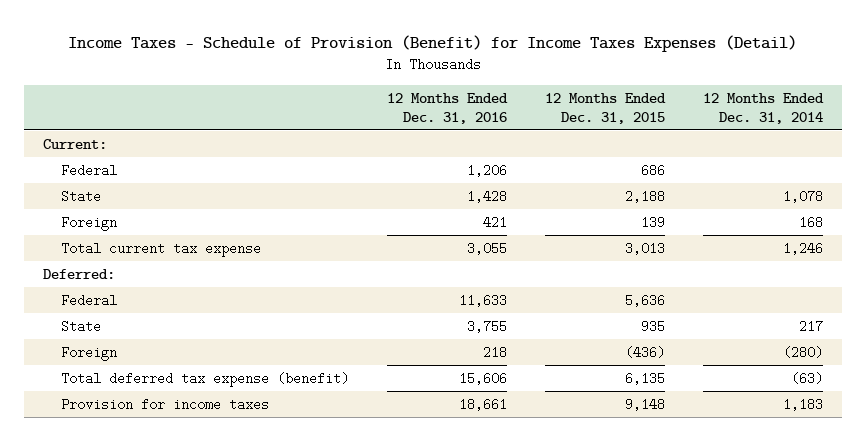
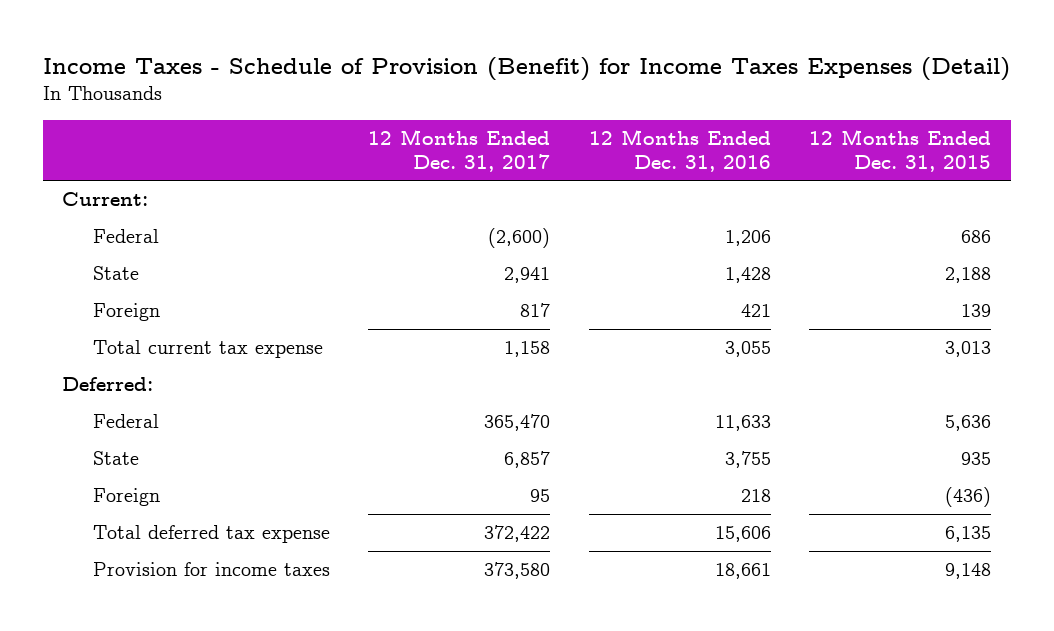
[703,92,825,124] 12 Months Ended Dec. 31, 2014 -> none
none -> [368,129,551,172] 12 Months Ended Dec. 31, 2017
[61,371,350,387] Total deferred tax expense (benefit) -> [92,525,330,544] Total deferred tax expense

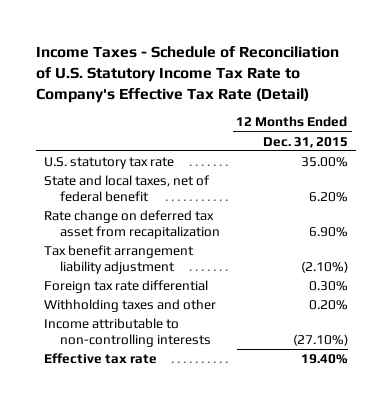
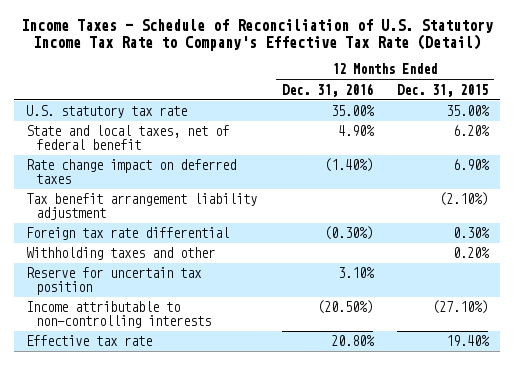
none -> [281,82,373,97] Dec. 31, 2016
[43,210,221,239] Rate change on deferred tax asset from recapitalization -> [26,159,237,184] Rate change impact on deferred taxes
none -> [26,267,203,295] Reserve for uncertain tax position

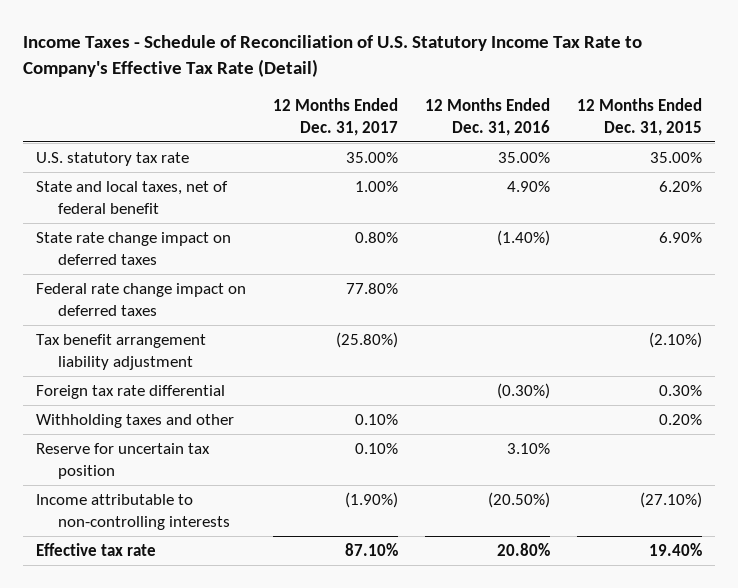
none -> [273,98,399,136] 12 Months Ended Dec. 31, 2017
[26,159,237,184] Rate change impact on deferred taxes -> [36,232,232,265] State rate change impact on deferred taxes
none -> [36,283,247,316] Federal rate change impact on deferred taxes

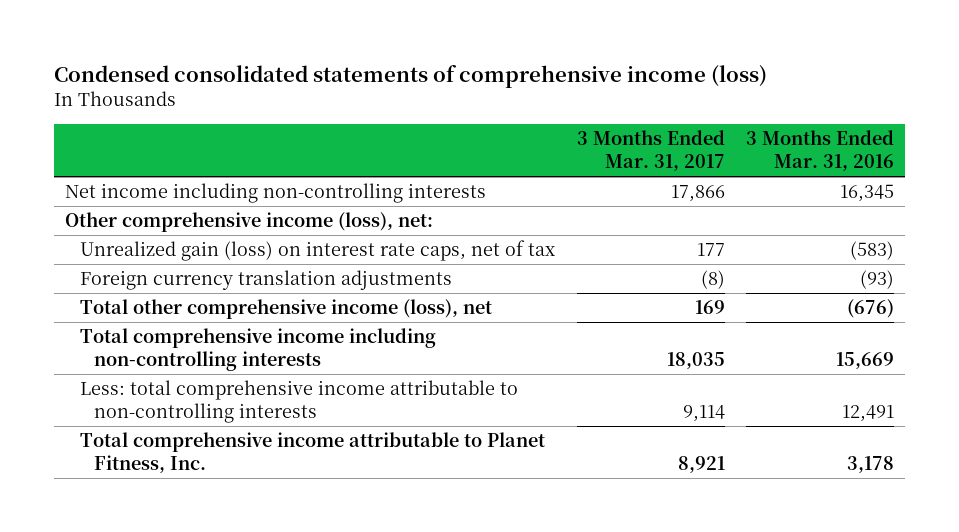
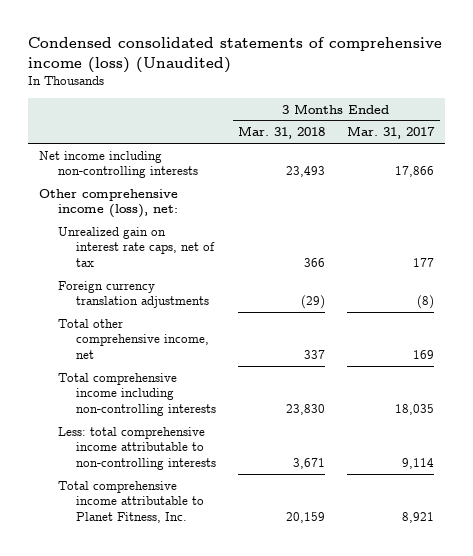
[54,65,768,89] Condensed consolidated statements of comprehensive income (loss) -> [28,37,443,73] Condensed consolidated statements of comprehensive income (loss) (Unaudited)
[746,130,895,172] 3 Months Ended Mar. 31, 2016 -> none
none -> [238,126,326,140] Mar. 31, 2018
[79,240,555,262] Unrealized gain (loss) on interest rate caps, net of tax -> [57,226,216,267] Unrealized gain on interest rate caps, net of tax
[79,299,492,320] Total other comprehensive income (loss), net -> [57,318,210,359] Total other comprehensive income, net

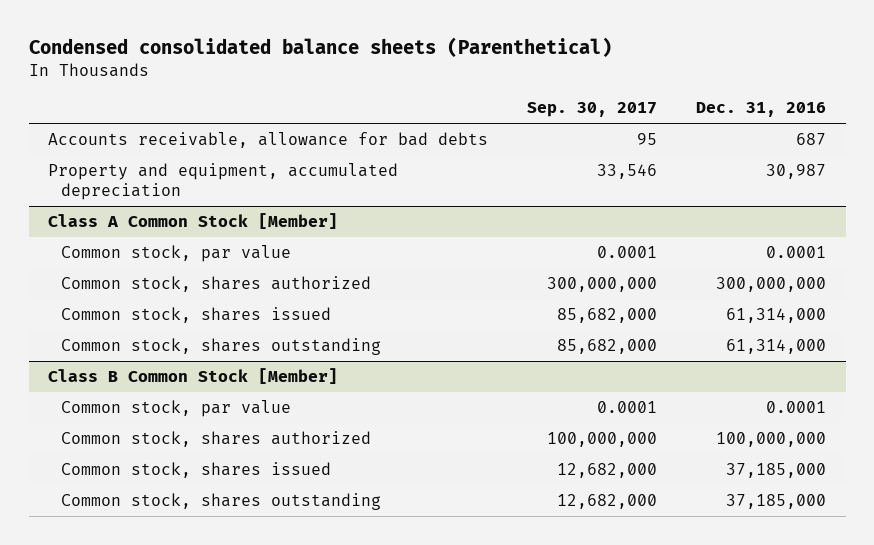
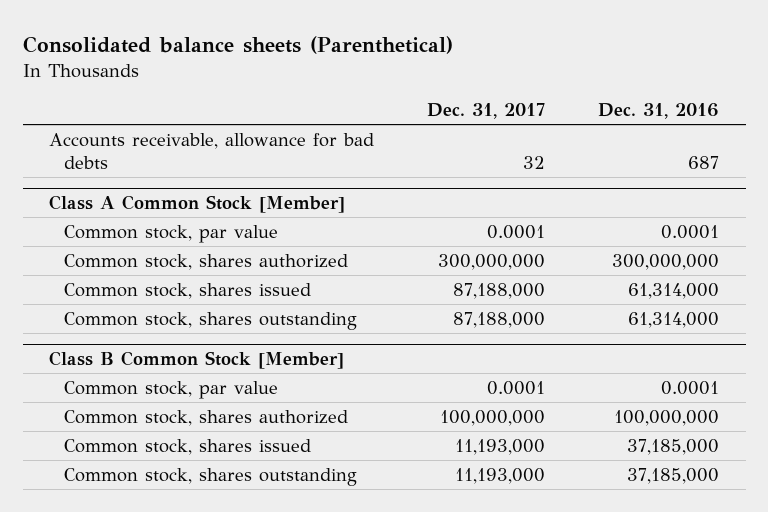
[28,36,612,57] Condensed consolidated balance sheets (Parenthetical) -> [22,35,453,54] Consolidated balance sheets (Parenthetical)
[527,102,658,118] Sep. 30, 2017 -> none
none -> [427,103,546,120] Dec. 31, 2017
[48,163,399,201] Property and equipment, accumulated depreciation -> none

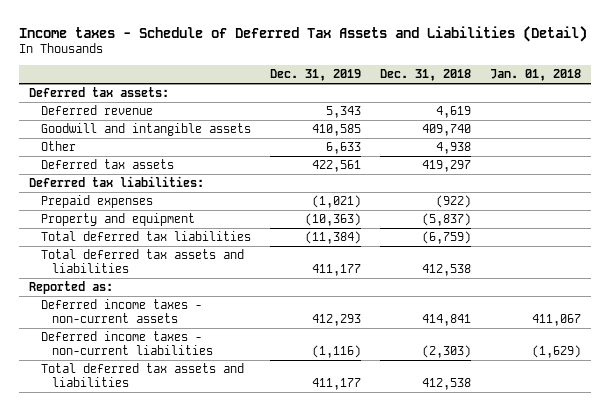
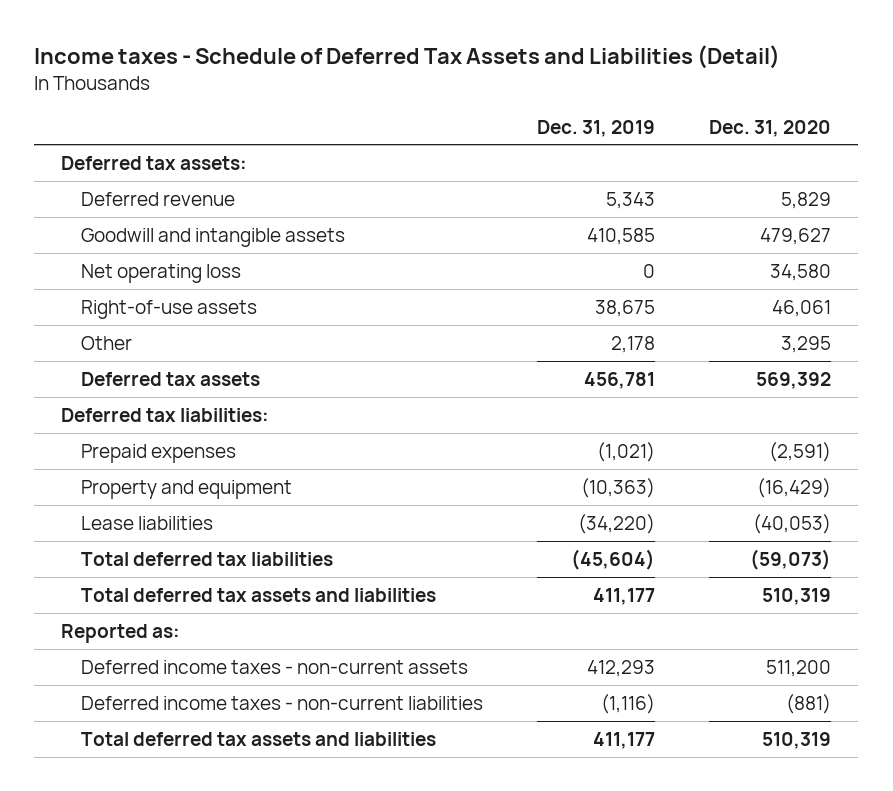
[379,69,471,82] Dec. 31, 2018 -> none
[490,69,582,82] Jan. 01, 2018 -> none
none -> [709,119,832,137] Dec. 31, 2020
none -> [80,263,241,283] Net operating loss
none -> [80,299,257,319] Right-of-use assets
[325,142,361,155] 6,633 -> [610,335,655,353] 2,178
[311,160,361,173] 422,561 -> [583,371,655,389] 456,781
none -> [80,515,213,530] Lease liabilities
[304,231,361,245] (11,384) -> [570,548,655,570] (45,604)

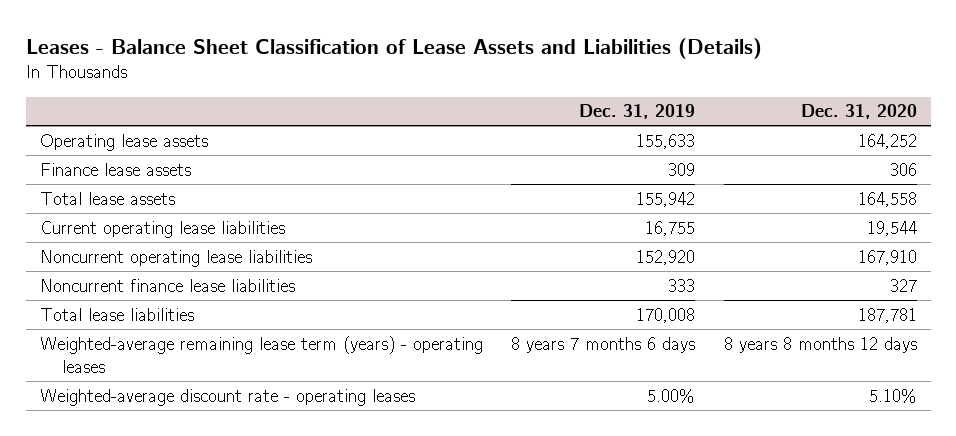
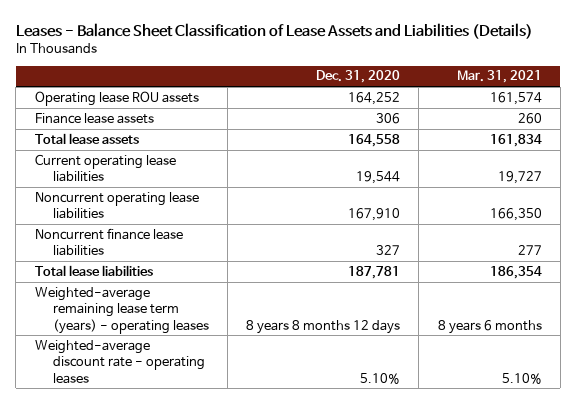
[579,104,696,120] Dec. 31, 2019 -> none
none -> [456,70,542,84] Mar. 31, 2021
[39,133,208,151] Operating lease assets -> [34,90,199,106] Operating lease ROU assets

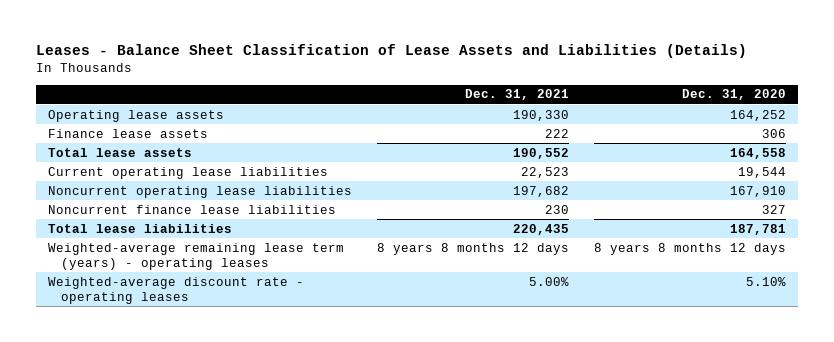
[456,70,542,84] Mar. 31, 2021 -> none
none -> [464,89,569,101] Dec. 31, 2021
[34,90,199,106] Operating lease ROU assets -> [48,109,225,122] Operating lease assets

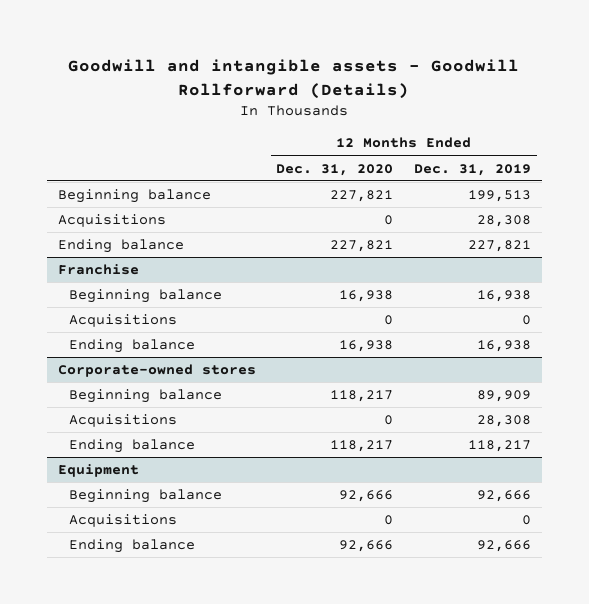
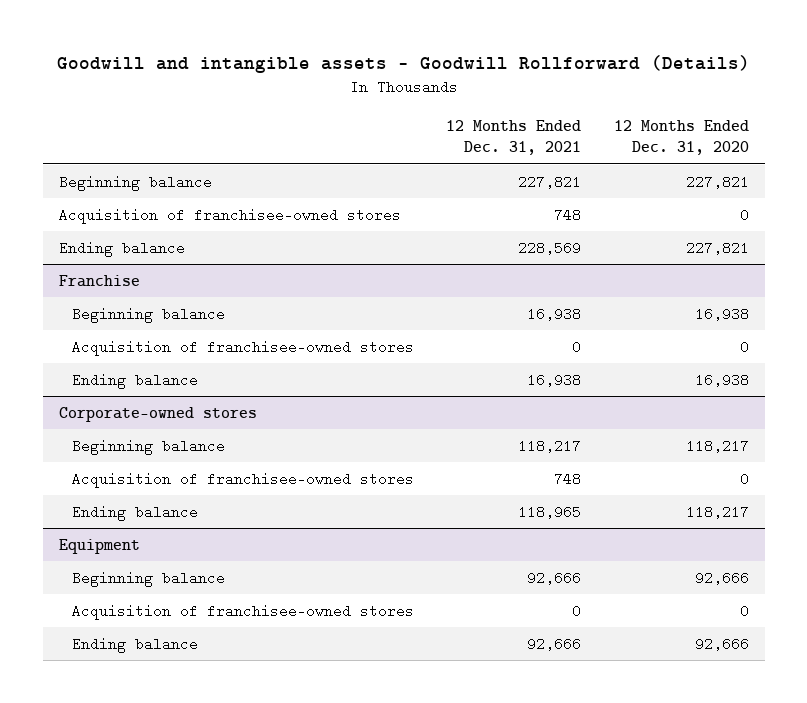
[414,163,532,176] Dec. 31, 2019 -> none
none -> [446,120,582,156] 12 Months Ended Dec. 31, 2021
[57,214,166,228] Acquisitions -> [58,207,401,224] Acquisition of franchisee-owned stores
[69,314,178,328] Acquisitions -> [71,339,414,356] Acquisition of franchisee-owned stores
[69,414,178,428] Acquisitions -> [71,471,414,488] Acquisition of franchisee-owned stores
[69,514,178,528] Acquisitions -> [71,603,414,620] Acquisition of franchisee-owned stores

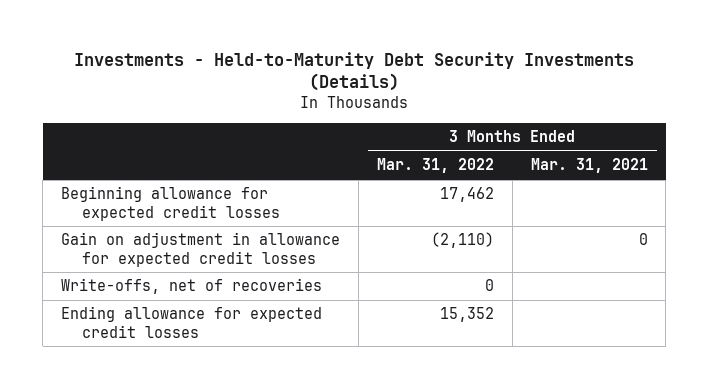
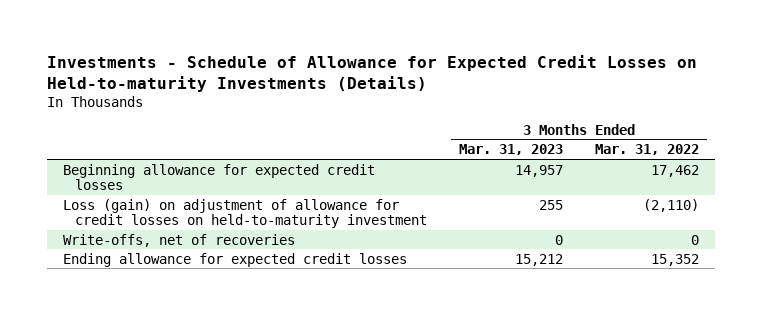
[74,51,635,92] Investments - Held-to-Maturity Debt Security Investments (Details) -> [46,54,697,92] Investments - Schedule of Allowance for Expected Credit Losses on Held-to-maturity Investments (Details)
[530,158,648,174] Mar. 31, 2021 -> none
none -> [459,144,564,156] Mar. 31, 2023
[61,232,341,267] Gain on adjustment in allowance for expected credit losses -> [62,198,428,229] Loss (gain) on adjustment of allowance for credit losses on held-to-maturity investment

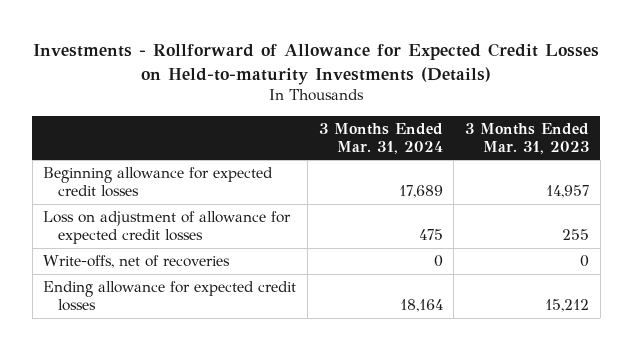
[46,54,697,92] Investments - Schedule of Allowance for Expected Credit Losses on Held-to-maturity Investments (Details) -> [33,42,600,85] Investments - Rollforward of Allowance for Expected Credit Losses on Held-to-maturity Investments (Details)
[594,144,699,156] Mar. 31, 2022 -> none
none -> [318,122,443,154] 3 Months Ended Mar. 31, 2024
[62,198,428,229] Loss (gain) on adjustment of allowance for credit losses on held-to-maturity investment -> [43,211,292,245] Loss on adjustment of allowance for expected credit losses

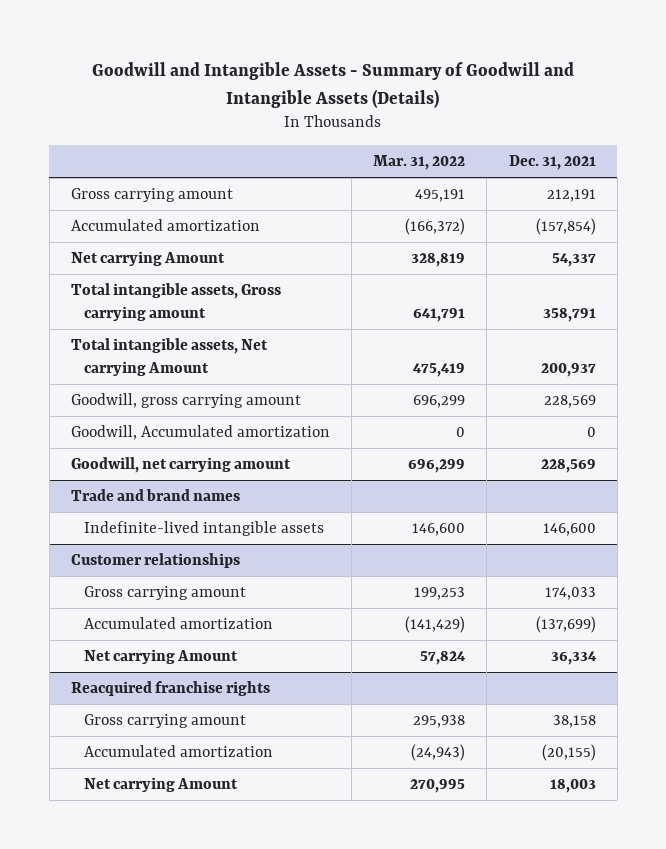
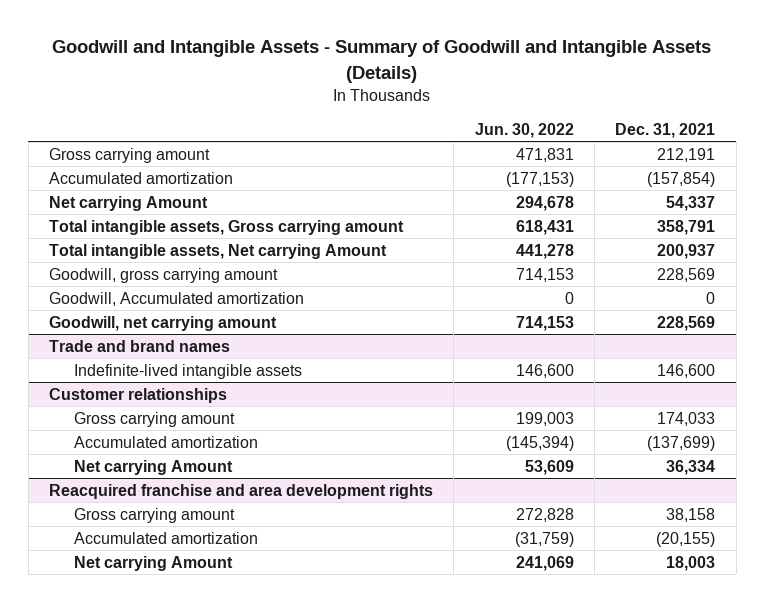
[373,155,466,171] Mar. 31, 2022 -> none
none -> [474,122,574,138] Jun. 30, 2022
[70,681,270,697] Reacquired franchise rights -> [49,483,434,499] Reacquired franchise and area development rights

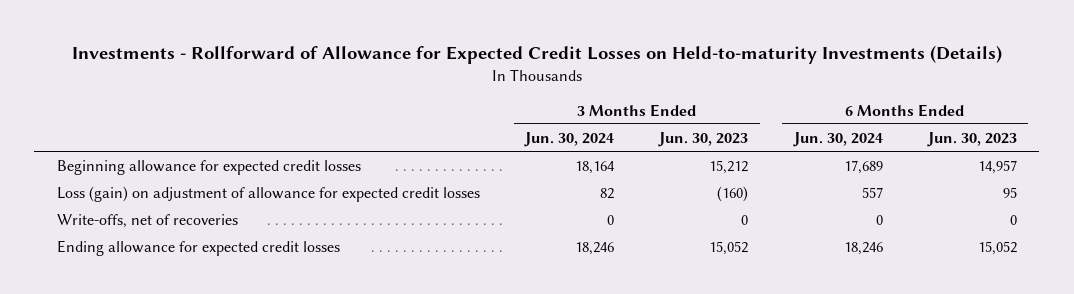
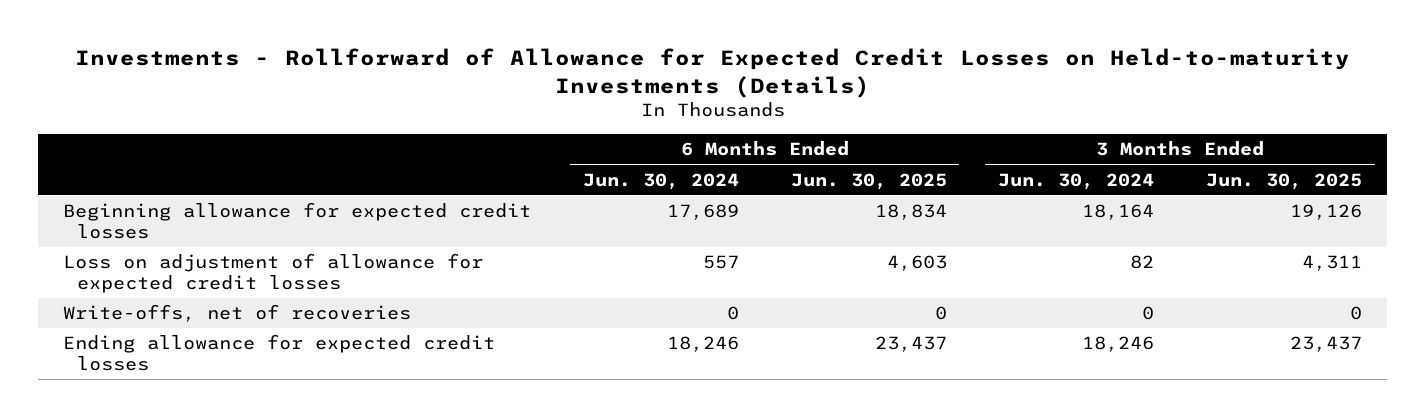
[658,131,749,147] Jun. 30, 2023 -> none
[926,131,1017,147] Jun. 30, 2023 -> none
none -> [790,172,947,190] Jun. 30, 2025
none -> [1205,172,1362,190] Jun. 30, 2025
[56,185,480,202] Loss (gain) on adjustment of allowance for expected credit losses -> [63,253,484,294] Loss on adjustment of allowance for expected credit losses

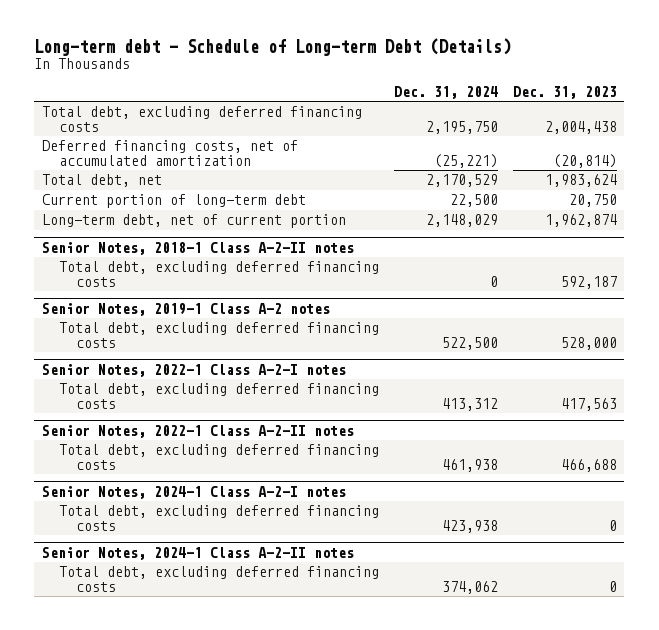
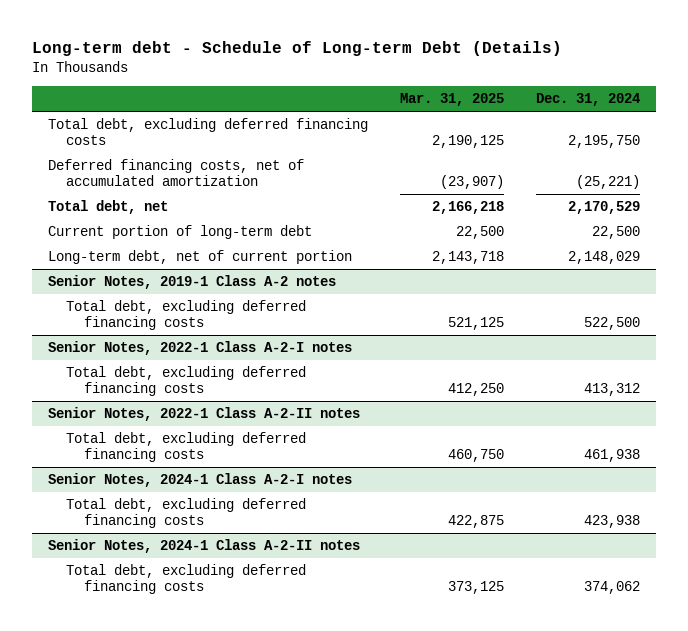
[512,86,617,100] Dec. 31, 2023 -> none
none -> [400,93,505,107] Mar. 31, 2025
[41,241,354,255] Senior Notes, 2018-1 Class A-2-II notes -> none
[59,261,380,287] Total debt, excluding deferred financing costs -> none

